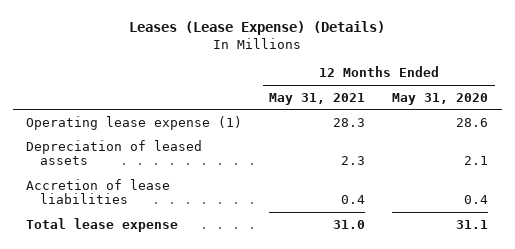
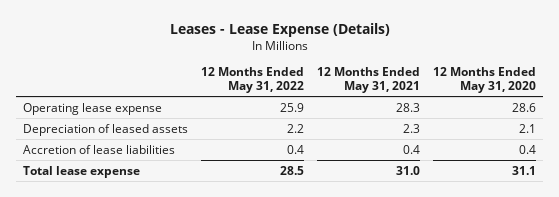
[129,21,386,36] Leases (Lease Expense) (Details) -> [169,23,390,38] Leases - Lease Expense (Details)
none -> [200,67,304,94] 12 Months Ended May 31, 2022
[26,115,243,130] Operating lease expense (1) -> [22,102,162,115] Operating lease expense

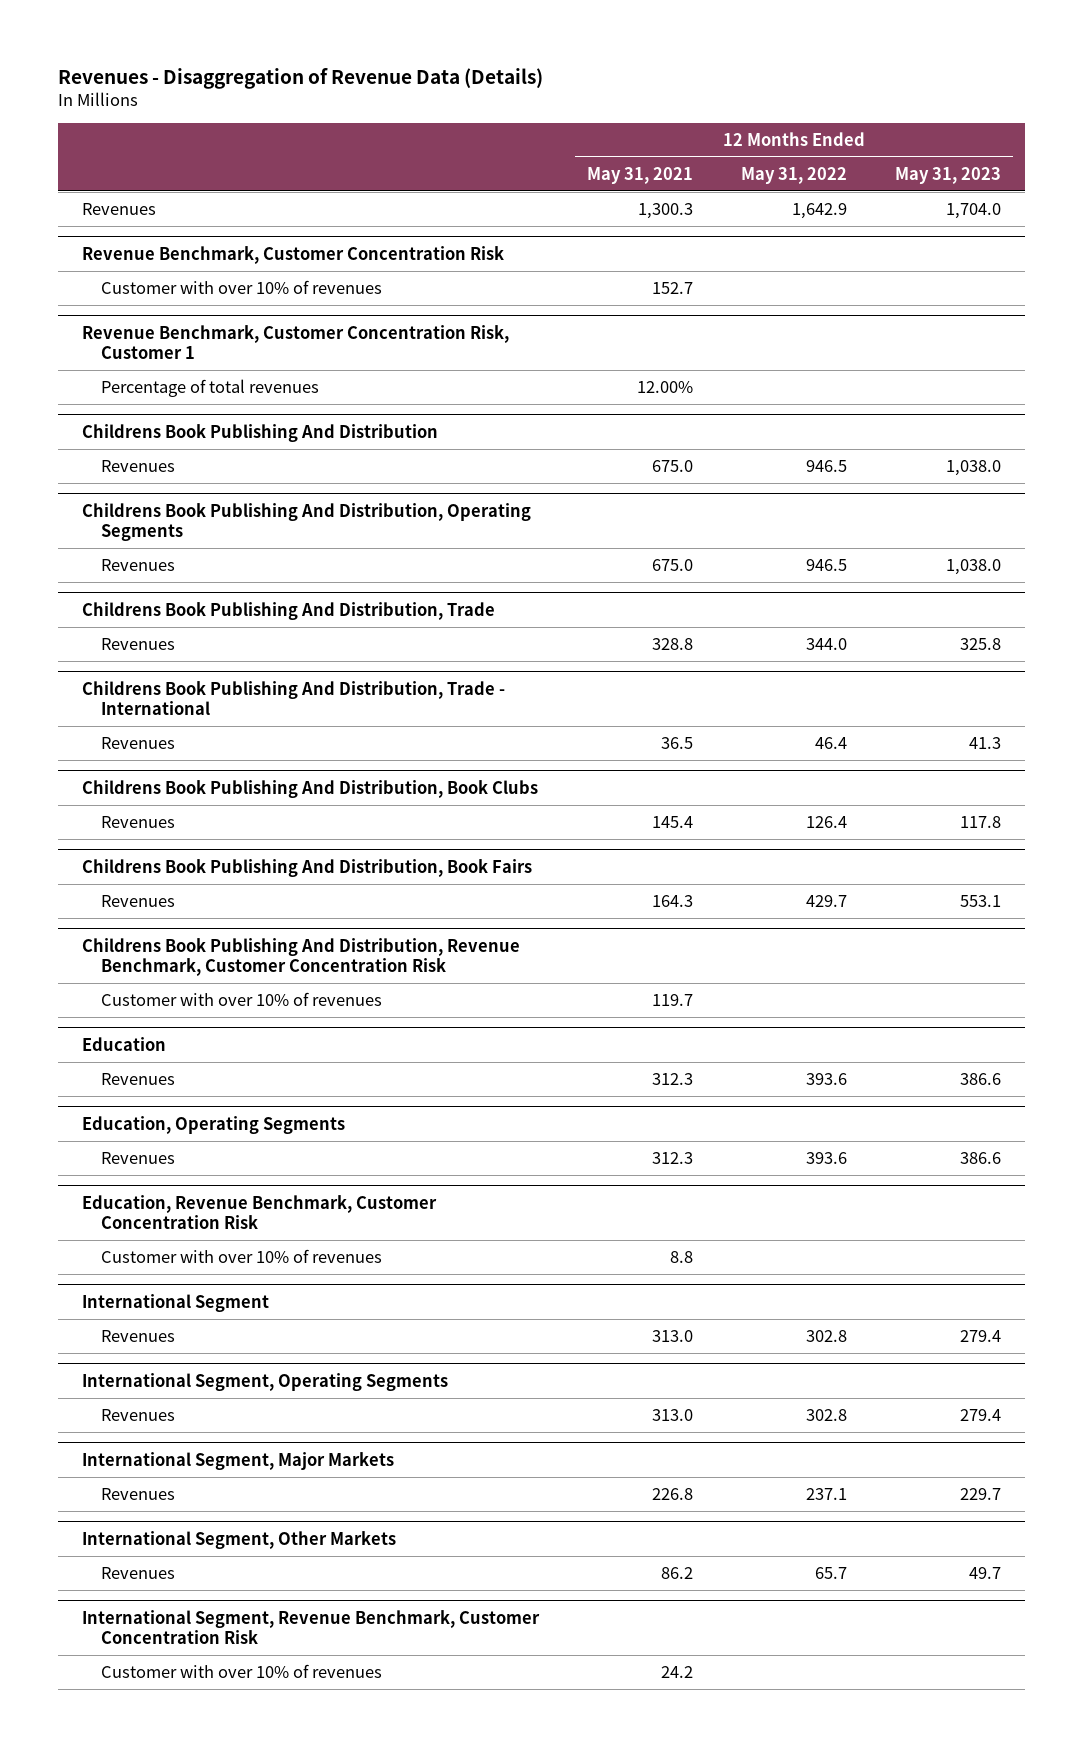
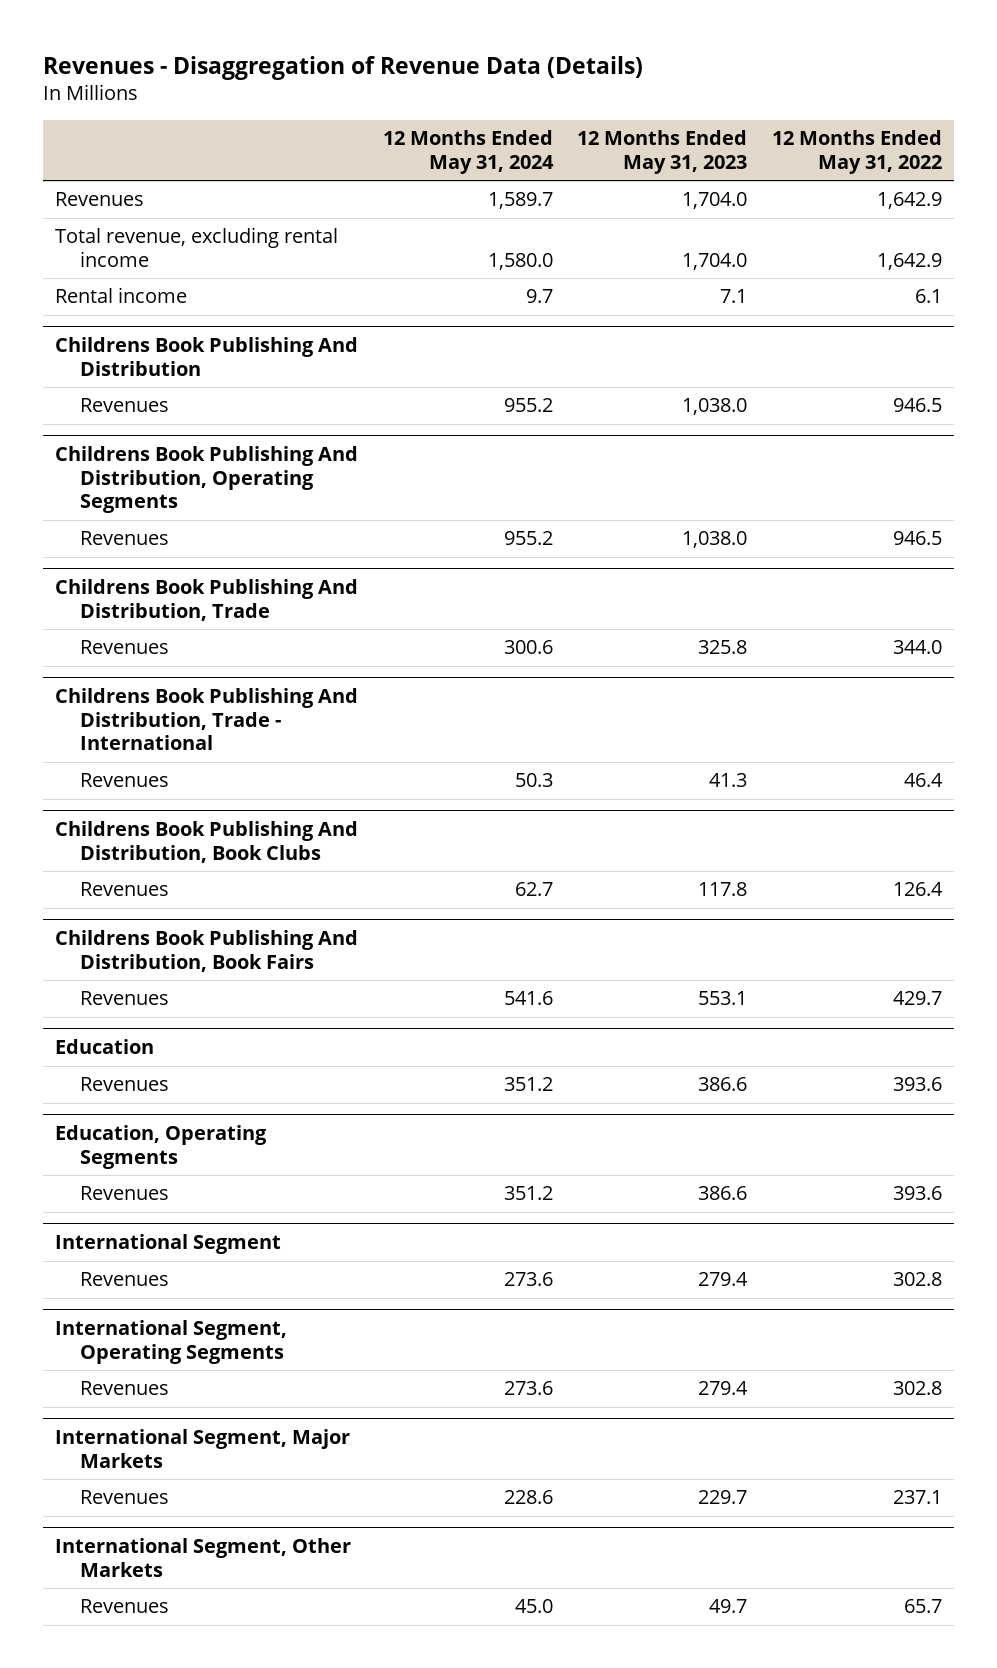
[586,166,693,184] May 31, 2021 -> none
none -> [382,130,554,174] 12 Months Ended May 31, 2024
[81,245,504,264] Revenue Benchmark, Customer Concentration Risk -> none
[101,280,383,295] Customer with over 10% of revenues -> none
[81,324,509,360] Revenue Benchmark, Customer Concentration Risk, Customer 1 -> none
[101,379,320,398] Percentage of total revenues -> none
none -> [55,227,339,267] Total revenue, excluding rental income
none -> [55,287,188,304] Rental income
[81,937,520,977] Childrens Book Publishing And Distribution, Revenue Benchmark, Customer Concentration Risk -> none
[101,992,383,1007] Customer with over 10% of revenues -> none
[81,1194,437,1230] Education, Revenue Benchmark, Customer Concentration Risk -> none
[101,1249,383,1264] Customer with over 10% of revenues -> none
[81,1609,540,1645] International Segment, Revenue Benchmark, Customer Concentration Risk -> none
[101,1664,383,1679] Customer with over 10% of revenues -> none

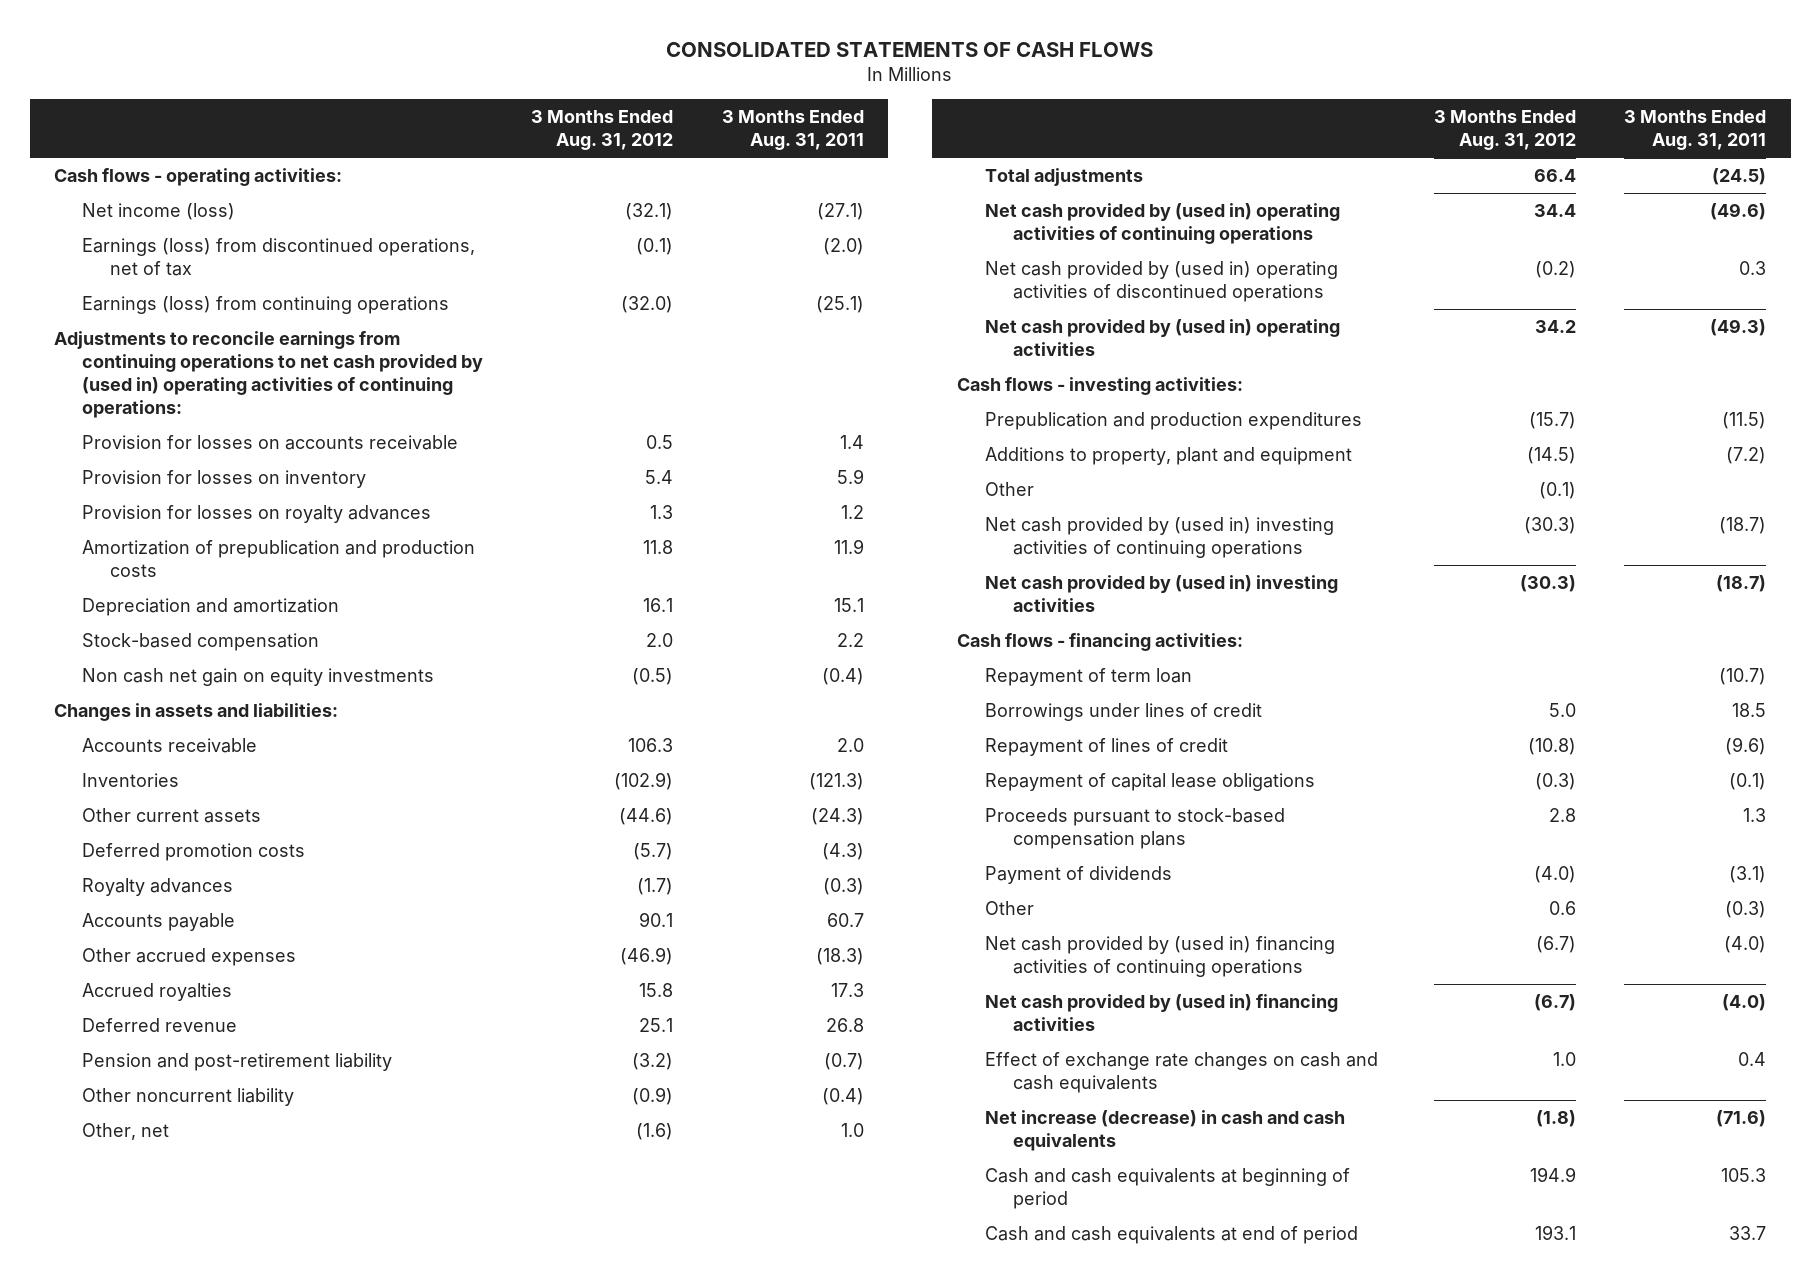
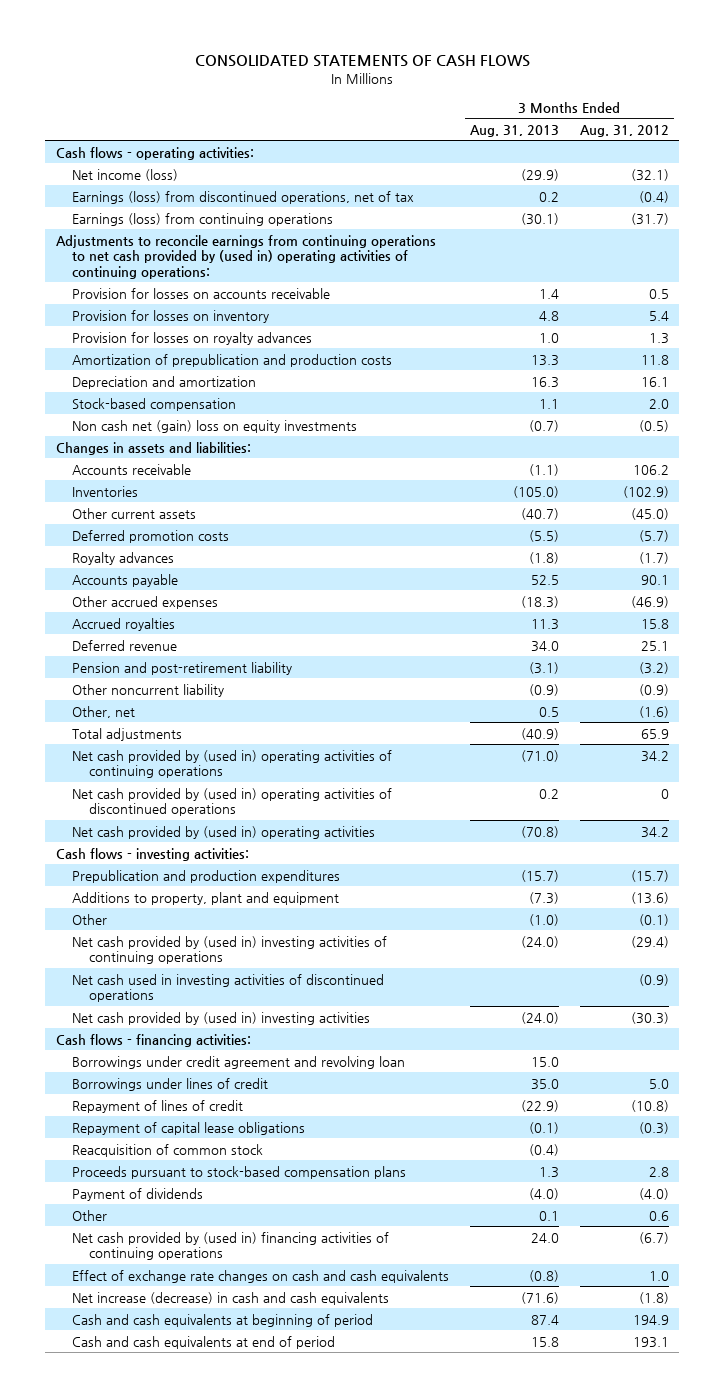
[721,110,864,151] 3 Months Ended Aug. 31, 2011 -> none
none -> [470,124,560,137] Aug. 31, 2013
[636,238,674,256] (0.1) -> [638,190,669,203] (0.4)
[621,296,674,314] (32.0) -> [630,212,669,225] (31.7)
[81,668,434,687] Non cash net gain on equity investments -> [72,419,358,433] Non cash net (gain) loss on equity investments
[628,738,674,753] 106.3 -> [632,464,669,475] 106.2
[619,808,674,826] (44.6) -> [630,507,669,520] (45.0)
[1534,169,1577,183] 66.4 -> [640,728,669,739] 65.9
[1534,204,1577,218] 34.4 -> [640,750,669,762] 34.2
[1535,261,1577,279] (0.2) -> [660,788,669,799] 0
[1527,447,1577,465] (14.5) -> [630,891,669,904] (13.6)
[1524,517,1577,535] (30.3) -> [630,935,669,948] (29.4)
none -> [72,973,385,1003] Net cash used in investing activities of discontinued operations
[984,668,1192,687] Repayment of term loan -> none
none -> [72,1055,406,1069] Borrowings under credit agreement and revolving loan
none -> [72,1143,264,1157] Reacquisition of common stock
[984,994,1338,1032] Net cash provided by (used in) financing activities -> none

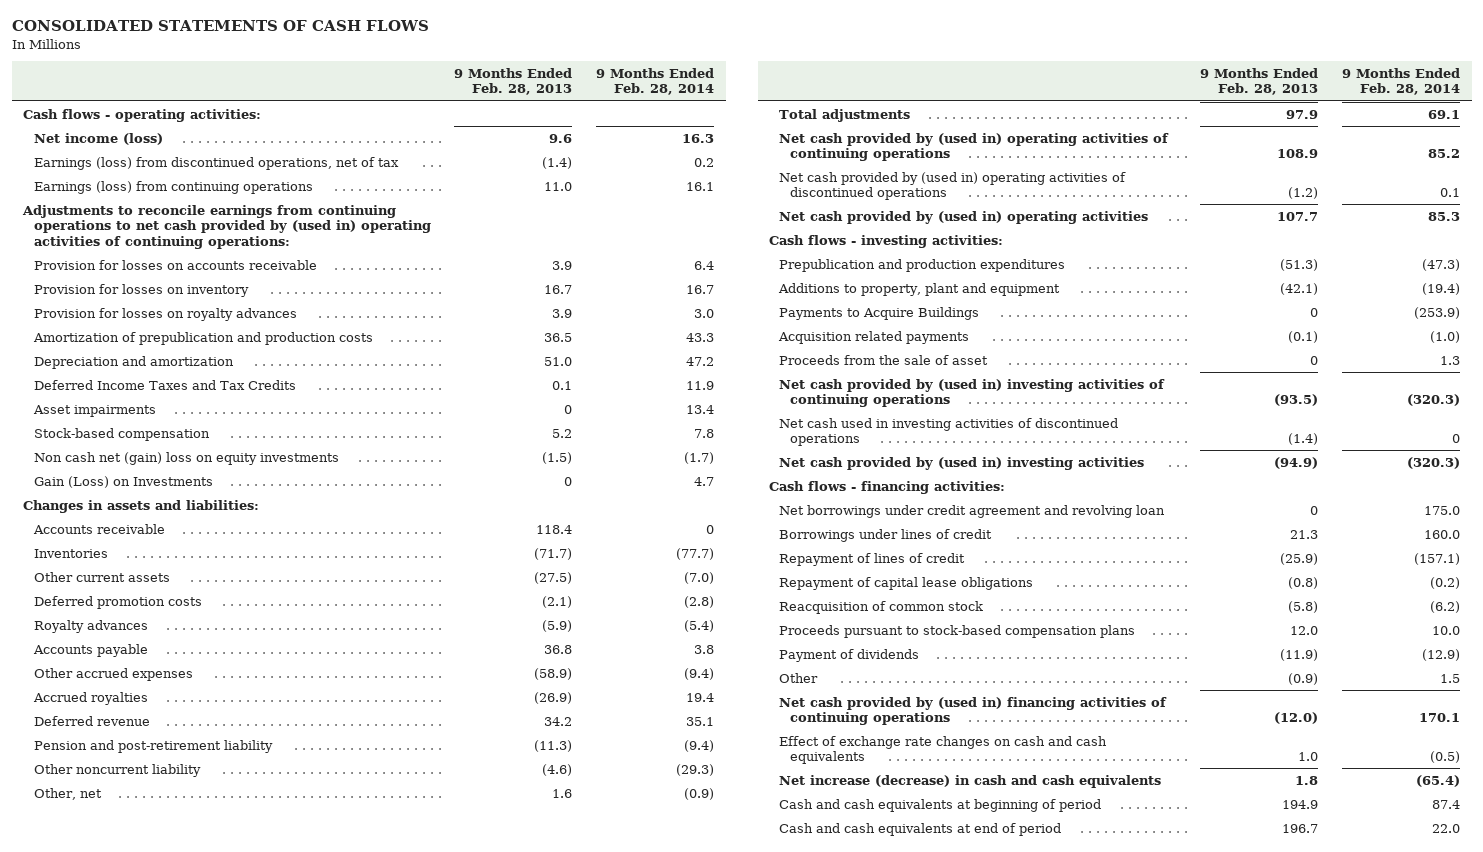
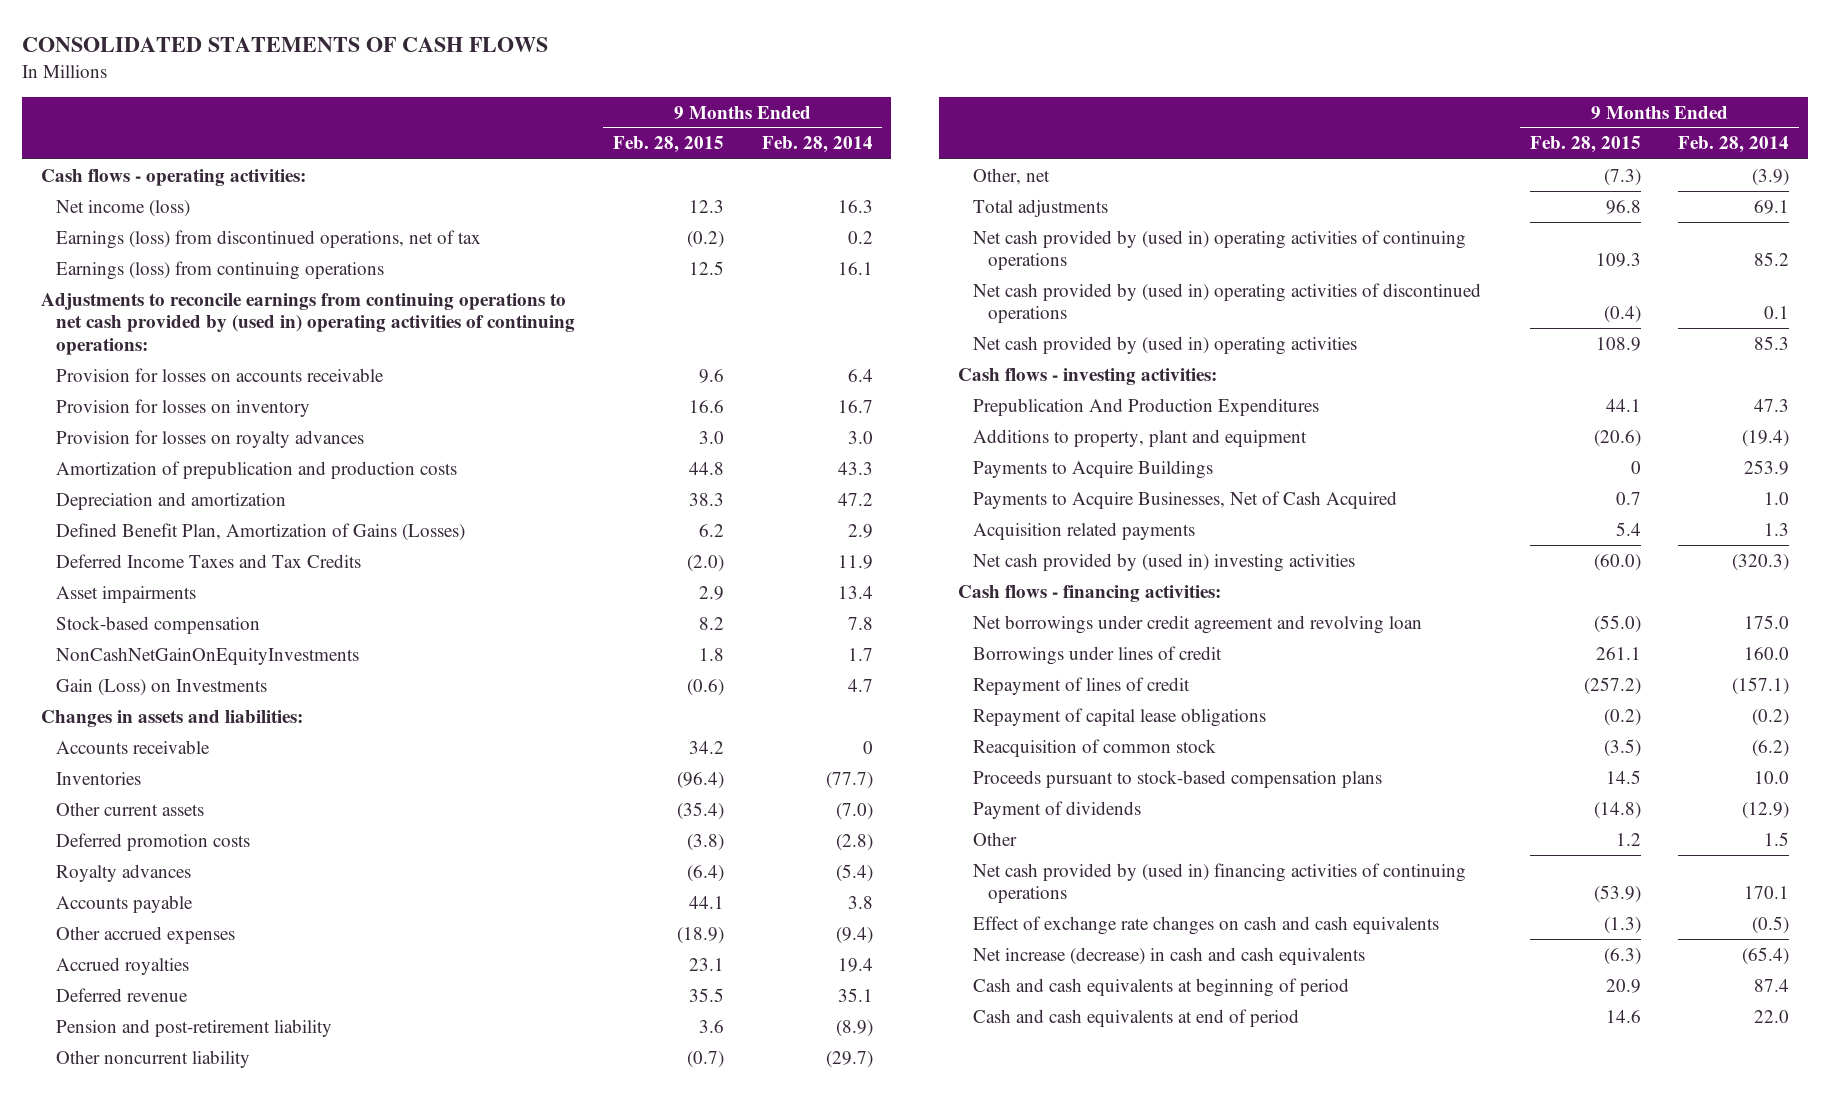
[454,67,573,96] 9 Months Ended Feb. 28, 2013 -> none
none -> [612,136,724,154] Feb. 28, 2015
none -> [56,522,466,541] Defined Benefit Plan, Amortization of Gains (Losses)
[33,451,339,465] Non cash net (gain) loss on equity investments -> none
none -> [56,646,360,665] NonCashNetGainOnEquityInvestments
[683,739,714,752] (9.4) -> [835,1019,873,1037] (8.9)
[675,763,714,776] (29.3) -> [825,1050,873,1068] (29.7)
[683,787,714,800] (0.9) -> [1752,168,1790,186] (3.9)
[779,258,1066,272] Prepublication and production expenditures -> [973,397,1320,416] Prepublication And Production Expenditures
[1421,258,1460,271] (47.3) -> [1754,398,1790,412] 47.3
[779,354,989,365] Proceeds from the sale of asset -> none
[779,378,1166,408] Net cash provided by (used in) investing activities of continuing operations -> none
[779,417,1119,447] Net cash used in investing activities of discontinued operations -> none
[1413,306,1460,319] (253.9) -> [1744,459,1790,475] 253.9
none -> [973,490,1398,509] Payments to Acquire Businesses, Net of Cash Acquired
[1429,330,1460,343] (1.0) -> [1764,522,1790,536] 1.3

